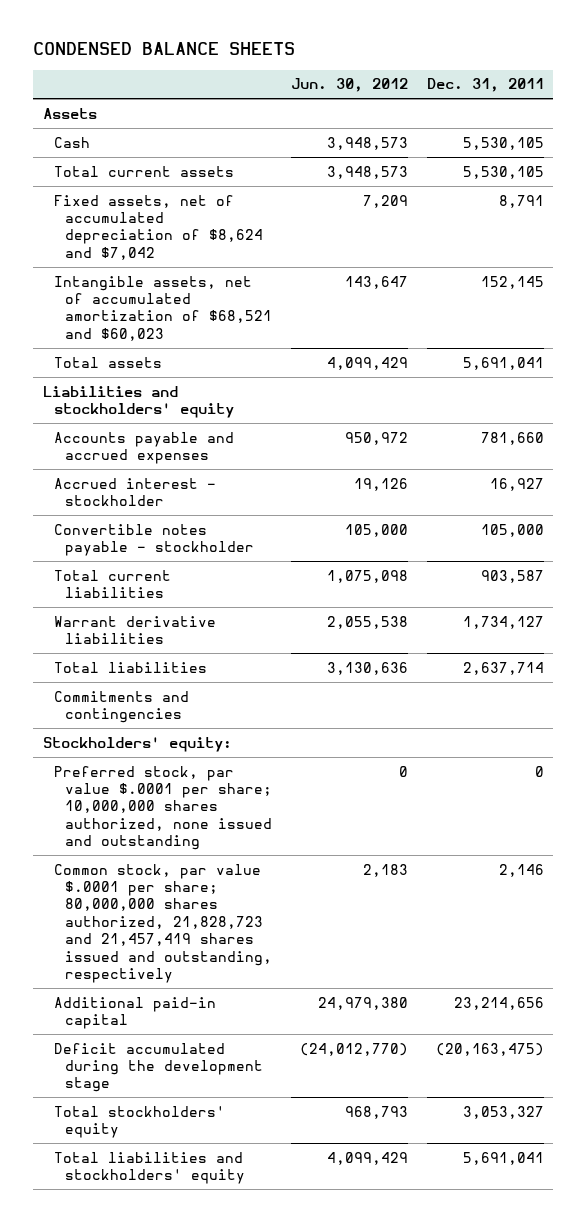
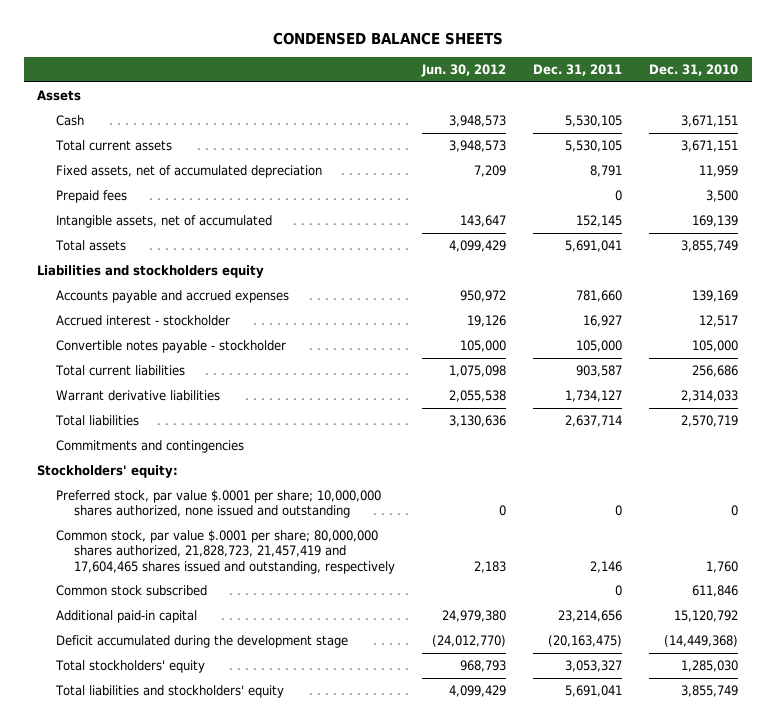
none -> [649,64,739,77] Dec. 31, 2010
[53,194,263,260] Fixed assets, net of accumulated depreciation of $8,624 and $7,042 -> [55,165,322,179] Fixed assets, net of accumulated depreciation
none -> [55,190,127,204] Prepaid fees
[53,275,272,341] Intangible assets, net of accumulated amortization of $68,521 and $60,023 -> [55,215,272,229] Intangible assets, net of accumulated
[42,385,234,419] Liabilities and stockholders' equity -> [37,265,265,279] Liabilities and stockholders equity
[53,863,272,984] Common stock, par value $.0001 per share; 80,000,000 shares authorized, 21,828,723 and 21,457,419 shares issued and outstanding, respectively -> [55,530,396,574] Common stock, par value $.0001 per share; 80,000,000 shares authorized, 21,828,723, 21,457,419 and 17,604,465 shares issued and outstanding, respectively
none -> [55,585,207,597] Common stock subscribed

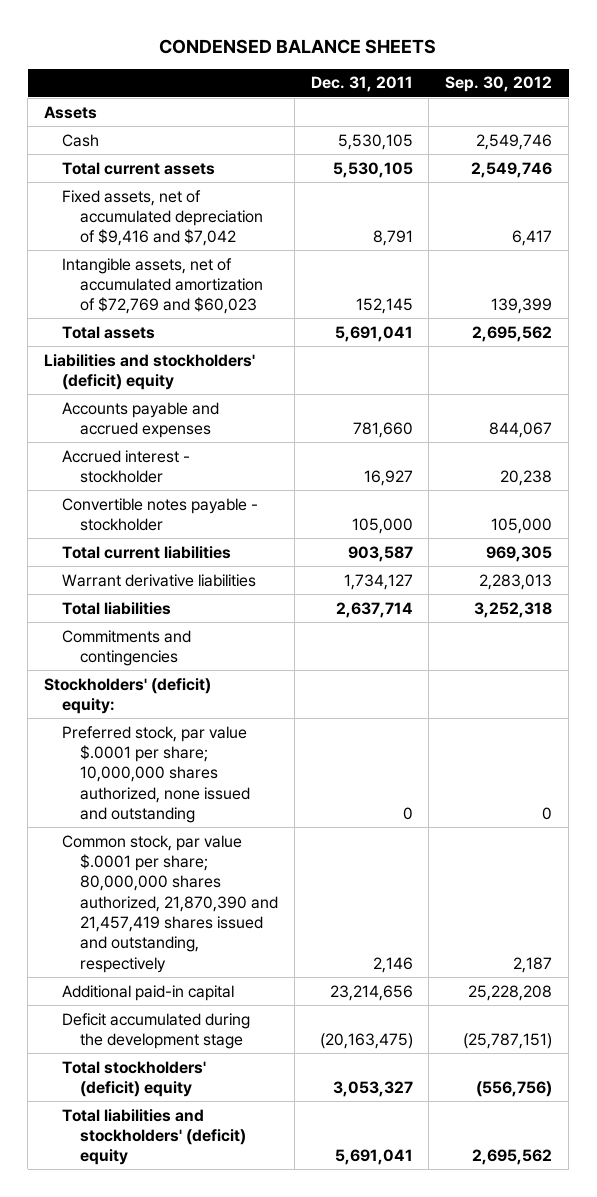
[421,64,507,78] Jun. 30, 2012 -> none
[649,64,739,77] Dec. 31, 2010 -> none
none -> [445,76,553,93] Sep. 30, 2012
[55,190,127,204] Prepaid fees -> none
[55,165,322,179] Fixed assets, net of accumulated depreciation -> [62,189,263,247] Fixed assets, net of accumulated depreciation of $9,416 and $7,042
[55,215,272,229] Intangible assets, net of accumulated -> [62,257,263,315] Intangible assets, net of accumulated amortization of $72,769 and $60,023
[37,265,265,279] Liabilities and stockholders equity -> [44,353,256,390] Liabilities and stockholders' (deficit) equity
[37,465,179,479] Stockholders' equity: -> [44,677,212,714] Stockholders' (deficit) equity:
[55,585,207,597] Common stock subscribed -> none
[55,530,396,574] Common stock, par value $.0001 per share; 80,000,000 shares authorized, 21,828,723, 21,457,419 and 17,604,465 shares issued and outstanding, respectively -> [62,834,278,973] Common stock, par value $.0001 per share; 80,000,000 shares authorized, 21,870,390 and 21,457,419 shares issued and outstanding, respectively
[54,660,205,674] Total stockholders' equity -> [62,1060,207,1097] Total stockholders' (deficit) equity
[54,685,284,699] Total liabilities and stockholders' equity -> [62,1108,246,1166] Total liabilities and stockholders' (deficit) equity

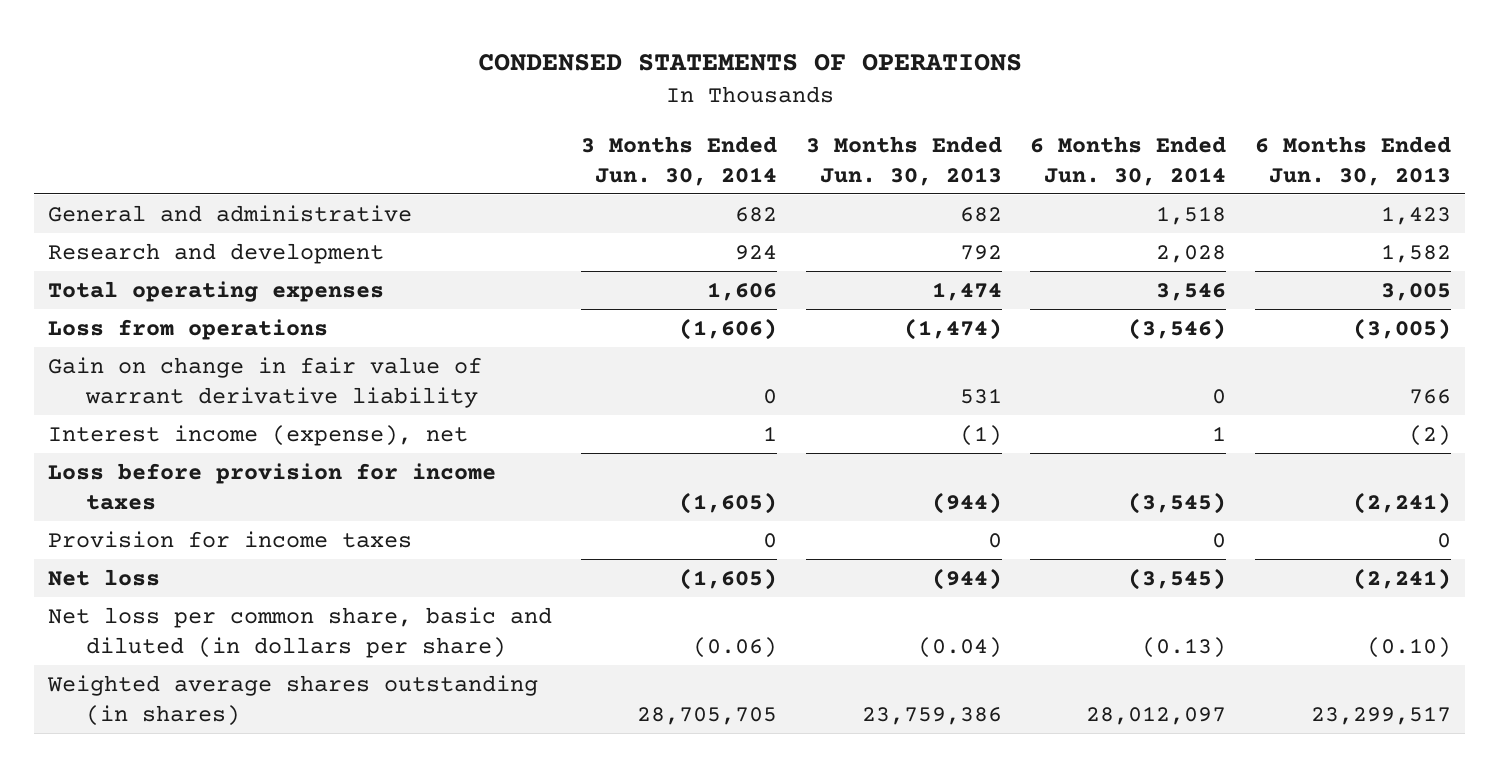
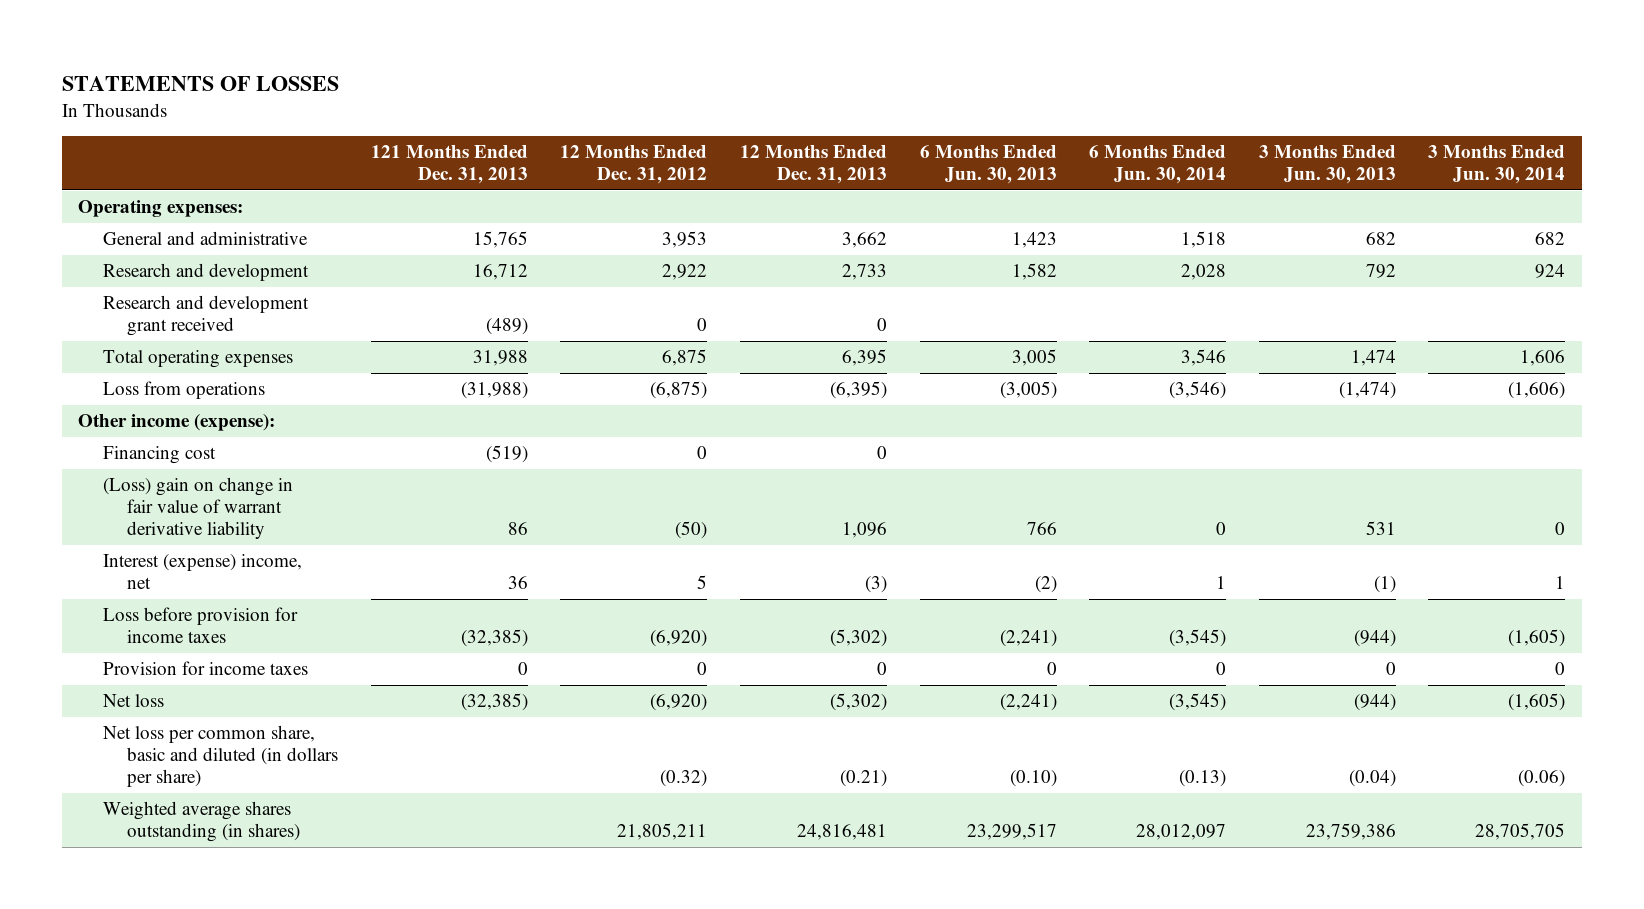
[477,54,1022,72] CONDENSED STATEMENTS OF OPERATIONS -> [61,76,339,92] STATEMENTS OF LOSSES
none -> [370,145,528,185] 121 Months Ended Dec. 31, 2013
none -> [560,145,708,185] 12 Months Ended Dec. 31, 2012
none -> [739,145,887,185] 12 Months Ended Dec. 31, 2013
none -> [78,200,244,218] Operating expenses:
none -> [102,295,309,337] Research and development grant received
none -> [78,414,276,432] Other income (expense):
none -> [102,446,216,465] Financing cost
[48,356,483,408] Gain on change in fair value of warrant derivative liability -> [102,477,293,540] (Loss) gain on change in fair value of warrant derivative liability
[48,424,469,446] Interest income (expense), net -> [102,554,302,590] Interest (expense) income, net

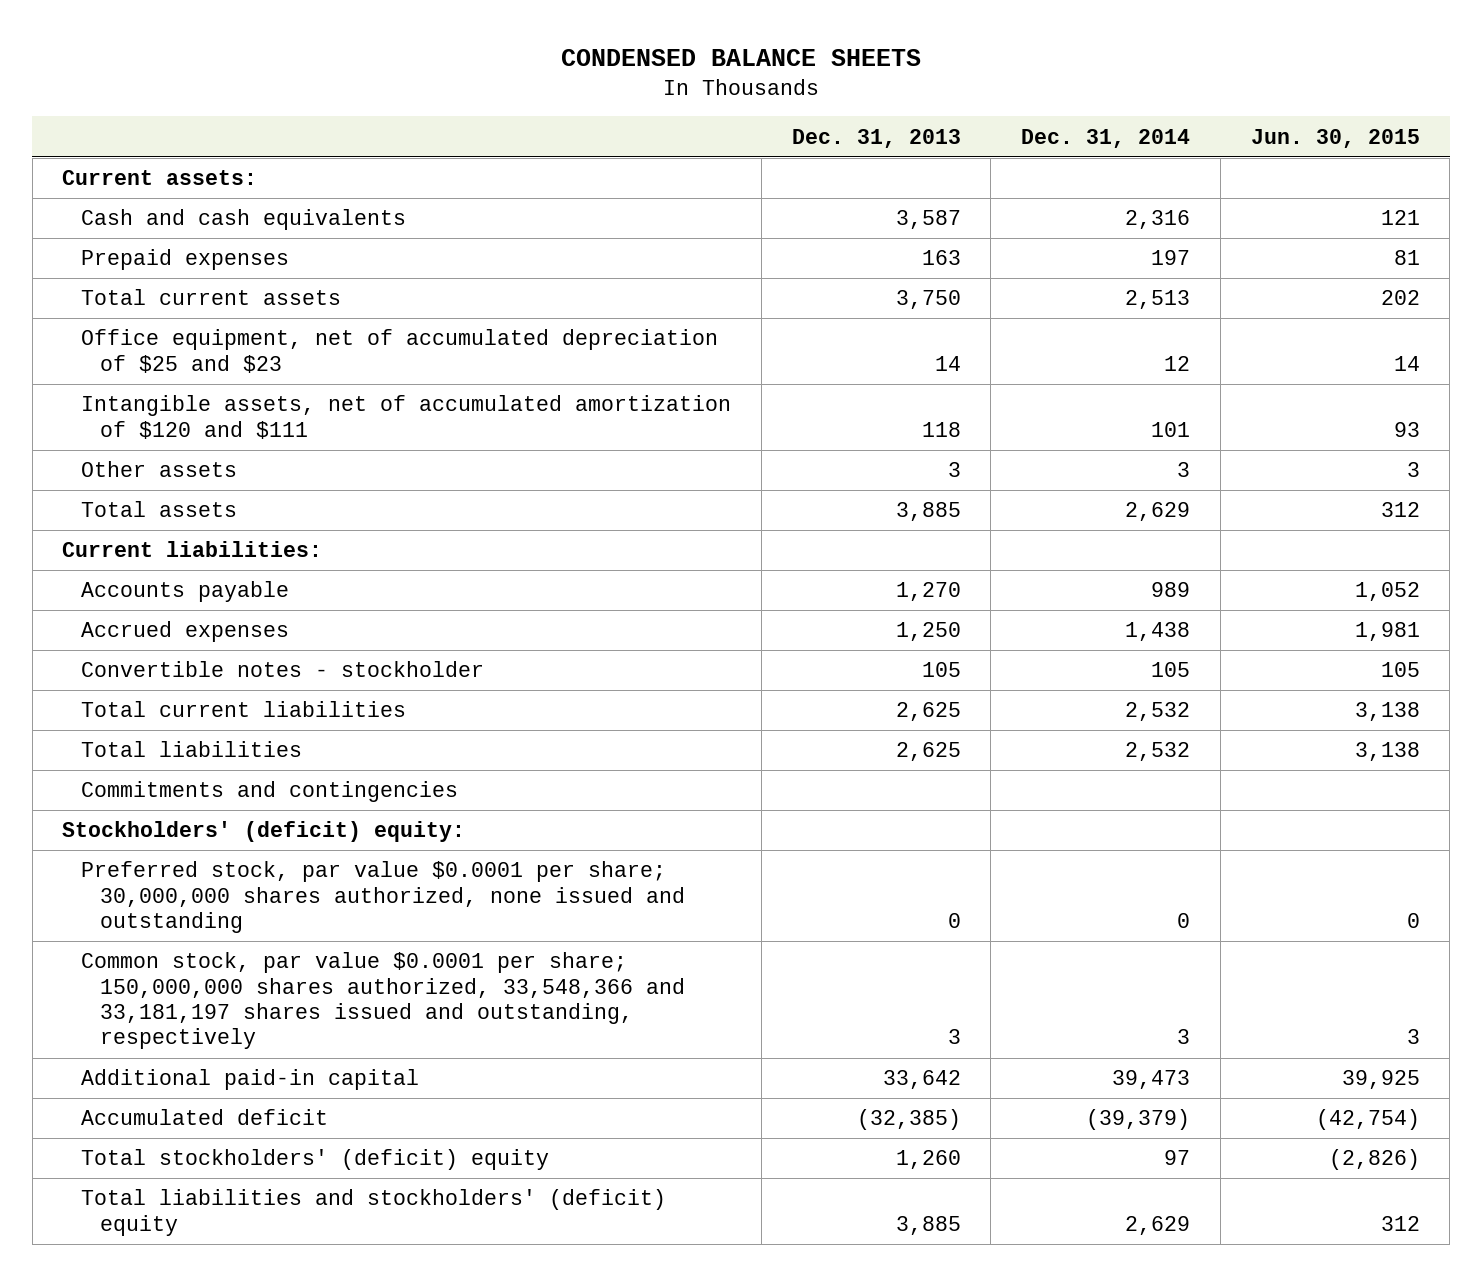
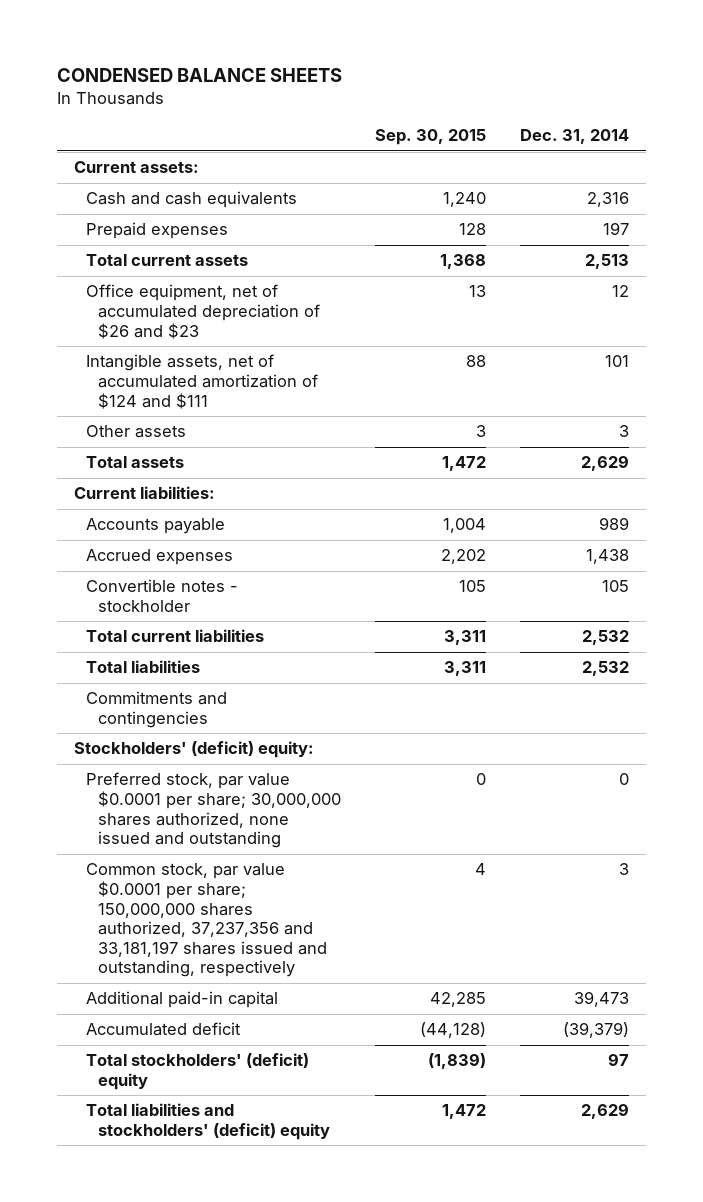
[791,128,961,148] Dec. 31, 2013 -> none
[1250,128,1420,148] Jun. 30, 2015 -> none
none -> [374,129,486,146] Sep. 30, 2015
[81,329,719,373] Office equipment, net of accumulated depreciation of $25 and $23 -> [85,284,320,339] Office equipment, net of accumulated depreciation of $26 and $23
[81,395,732,439] Intangible assets, net of accumulated amortization of $120 and $111 -> [85,354,318,409] Intangible assets, net of accumulated amortization of $124 and $111
[81,952,686,1050] Common stock, par value $0.0001 per share; 150,000,000 shares authorized, 33,548,366 and 33,181,197 shares issued and outstanding, respectively -> [85,863,327,978] Common stock, par value $0.0001 per share; 150,000,000 shares authorized, 37,237,356 and 33,181,197 shares issued and outstanding, respectively

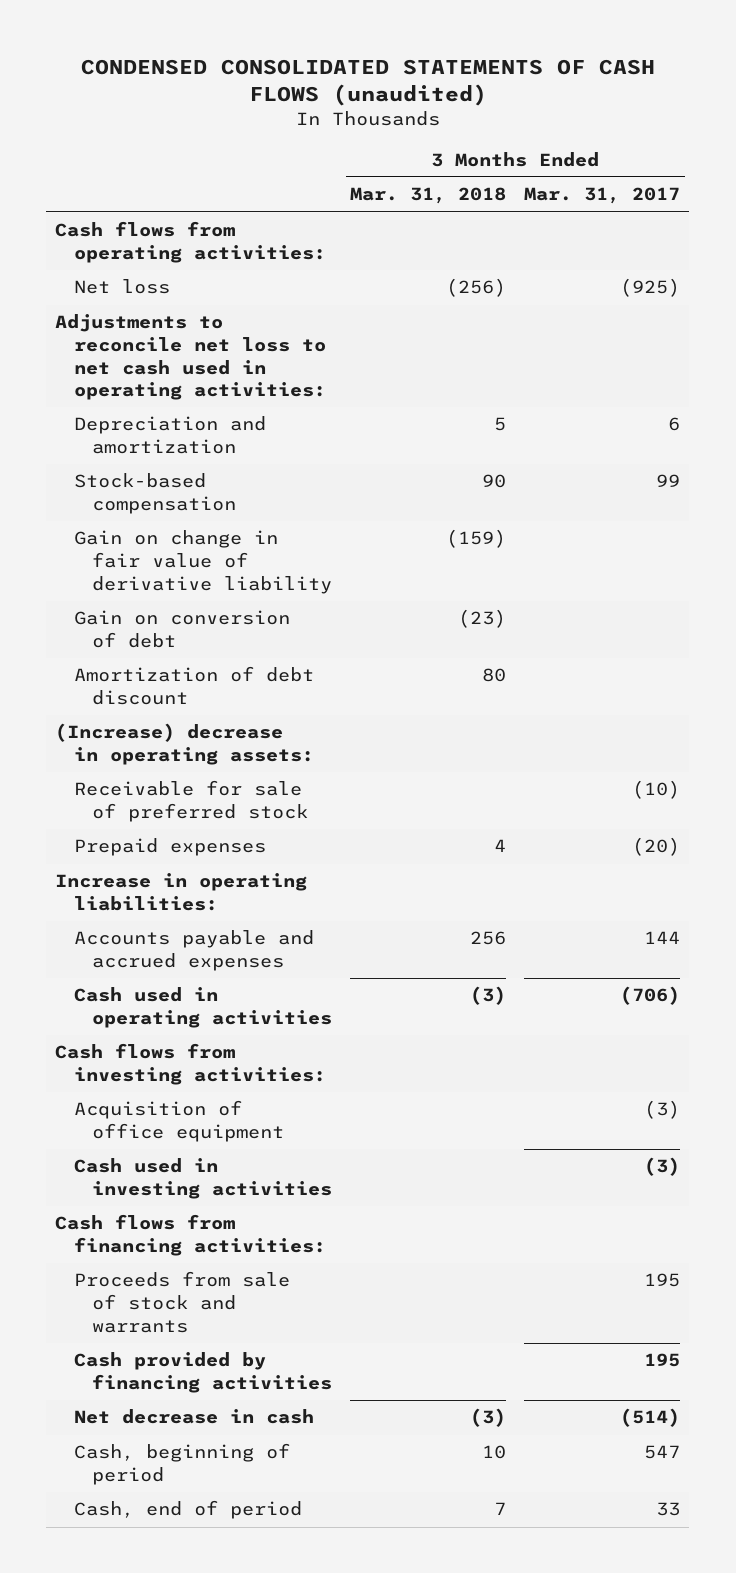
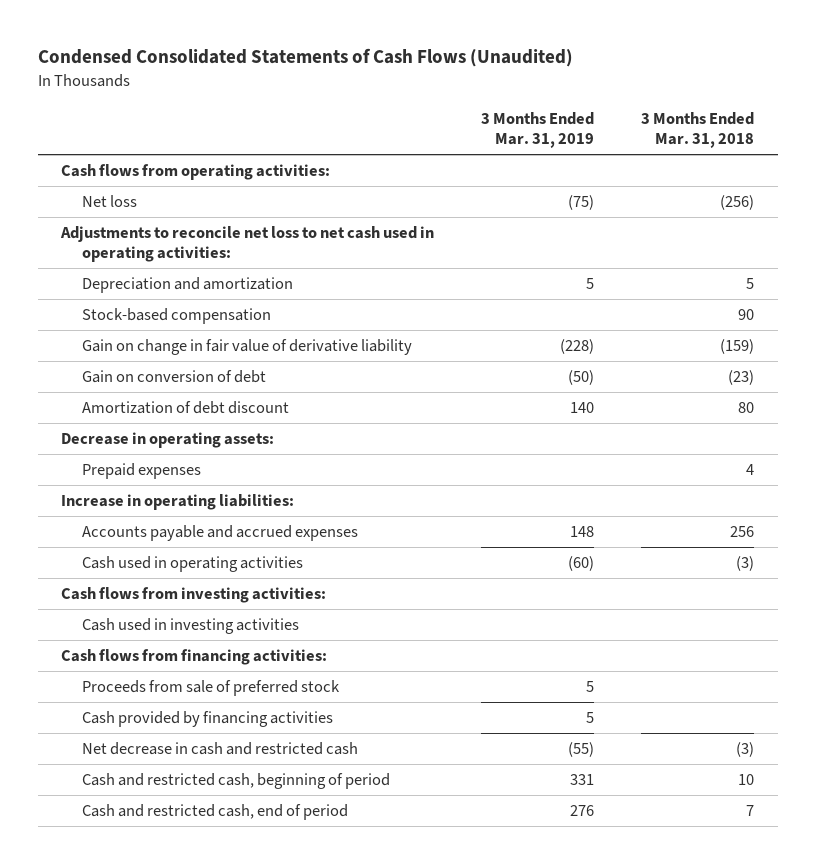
[80,58,655,106] CONDENSED CONSOLIDATED STATEMENTS OF CASH FLOWS (unaudited) -> [37,48,573,68] Condensed Consolidated Statements of Cash Flows (Unaudited)
[524,187,681,205] Mar. 31, 2017 -> none
none -> [481,111,595,148] 3 Months Ended Mar. 31, 2019
[73,780,308,823] Receivable for sale of preferred stock -> none
[55,723,314,766] (Increase) decrease in operating assets: -> [61,432,275,449] Decrease in operating assets:
[73,1100,284,1143] Acquisition of office equipment -> none
[73,1271,290,1333] Proceeds from sale of stock and warrants -> [82,680,341,697] Proceeds from sale of preferred stock
[73,1409,314,1425] Net decrease in cash -> [82,742,359,756] Net decrease in cash and restricted cash
[73,1443,290,1486] Cash, beginning of period -> [82,773,391,790] Cash and restricted cash, beginning of period
[73,1500,302,1520] Cash, end of period -> [82,804,349,821] Cash and restricted cash, end of period

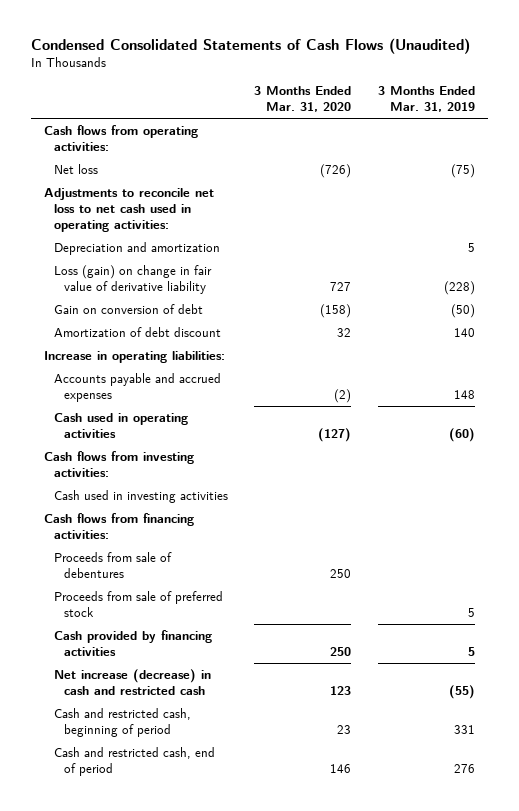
[641,111,755,148] 3 Months Ended Mar. 31, 2018 -> none
none -> [254,86,352,113] 3 Months Ended Mar. 31, 2020
[82,308,272,325] Stock-based compensation -> none
[82,339,413,356] Gain on change in fair value of derivative liability -> [53,264,212,294] Loss (gain) on change in fair value of derivative liability
[61,432,275,449] Decrease in operating assets: -> none
[82,463,202,480] Prepaid expenses -> none
none -> [53,551,172,578] Proceeds from sale of debentures
[82,742,359,756] Net decrease in cash and restricted cash -> [53,668,211,695] Net increase (decrease) in cash and restricted cash

